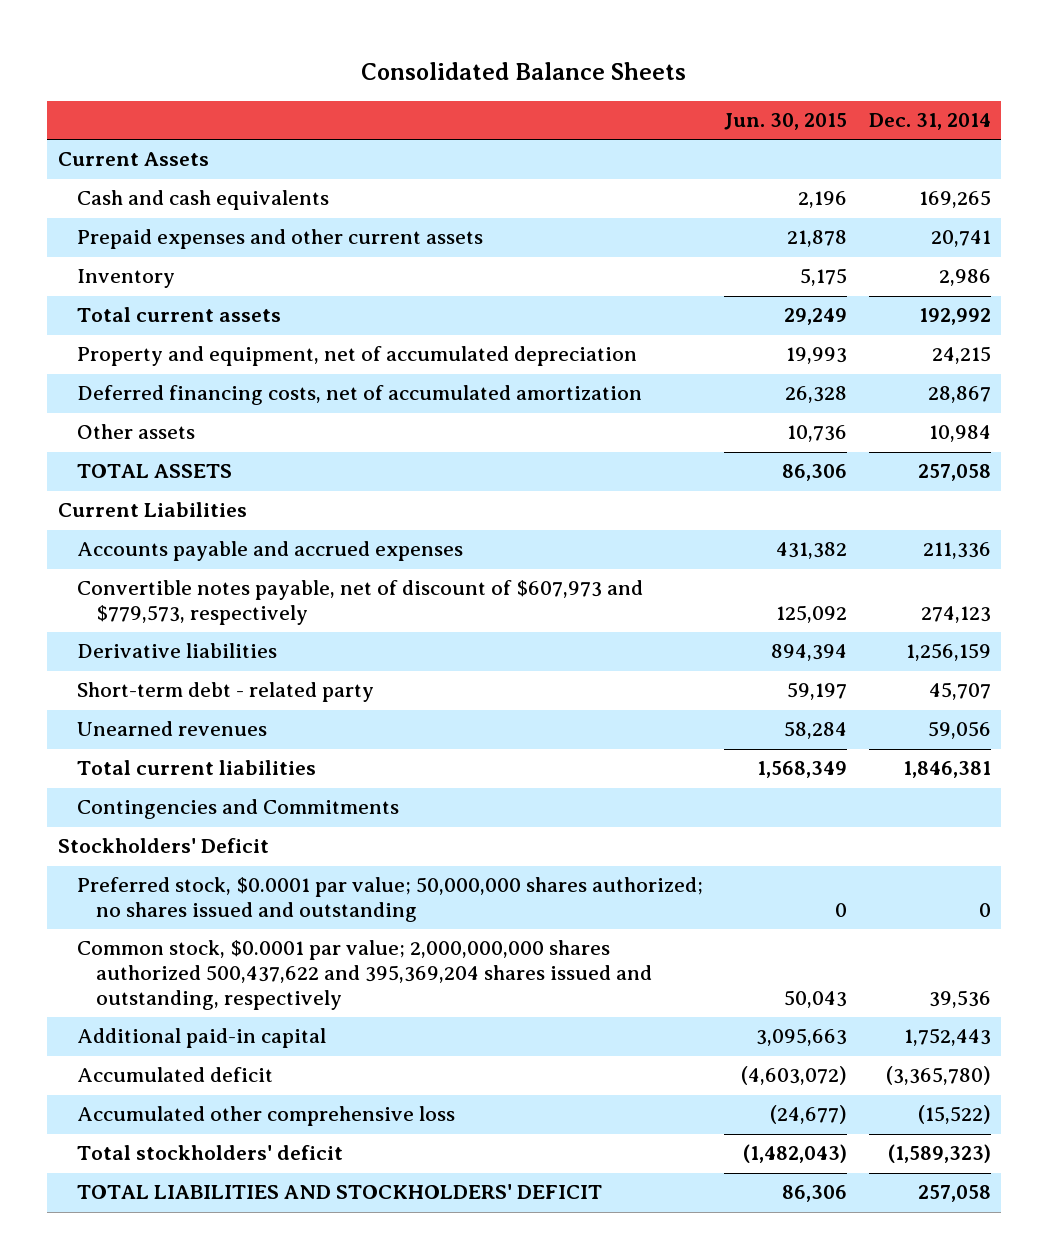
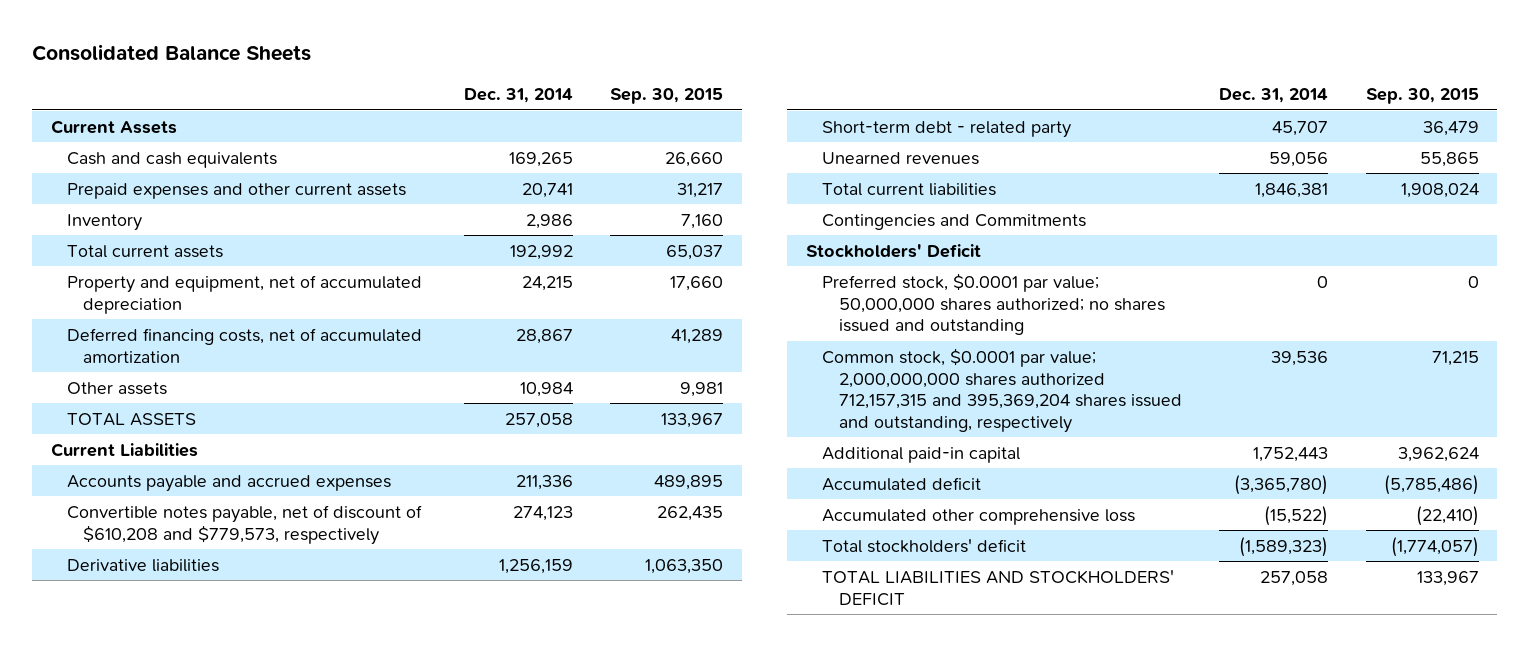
[724,113,848,131] Jun. 30, 2015 -> none
none -> [610,88,724,105] Sep. 30, 2015
[77,580,644,626] Convertible notes payable, net of discount of $607,973 and $779,573, respectively -> [66,504,422,545] Convertible notes payable, net of discount of $610,208 and $779,573, respectively
[77,940,653,1011] Common stock, $0.0001 par value; 2,000,000,000 shares authorized 500,437,622 and 395,369,204 shares issued and outstanding, respectively -> [822,347,1182,434] Common stock, $0.0001 par value; 2,000,000,000 shares authorized 712,157,315 and 395,369,204 shares issued and outstanding, respectively

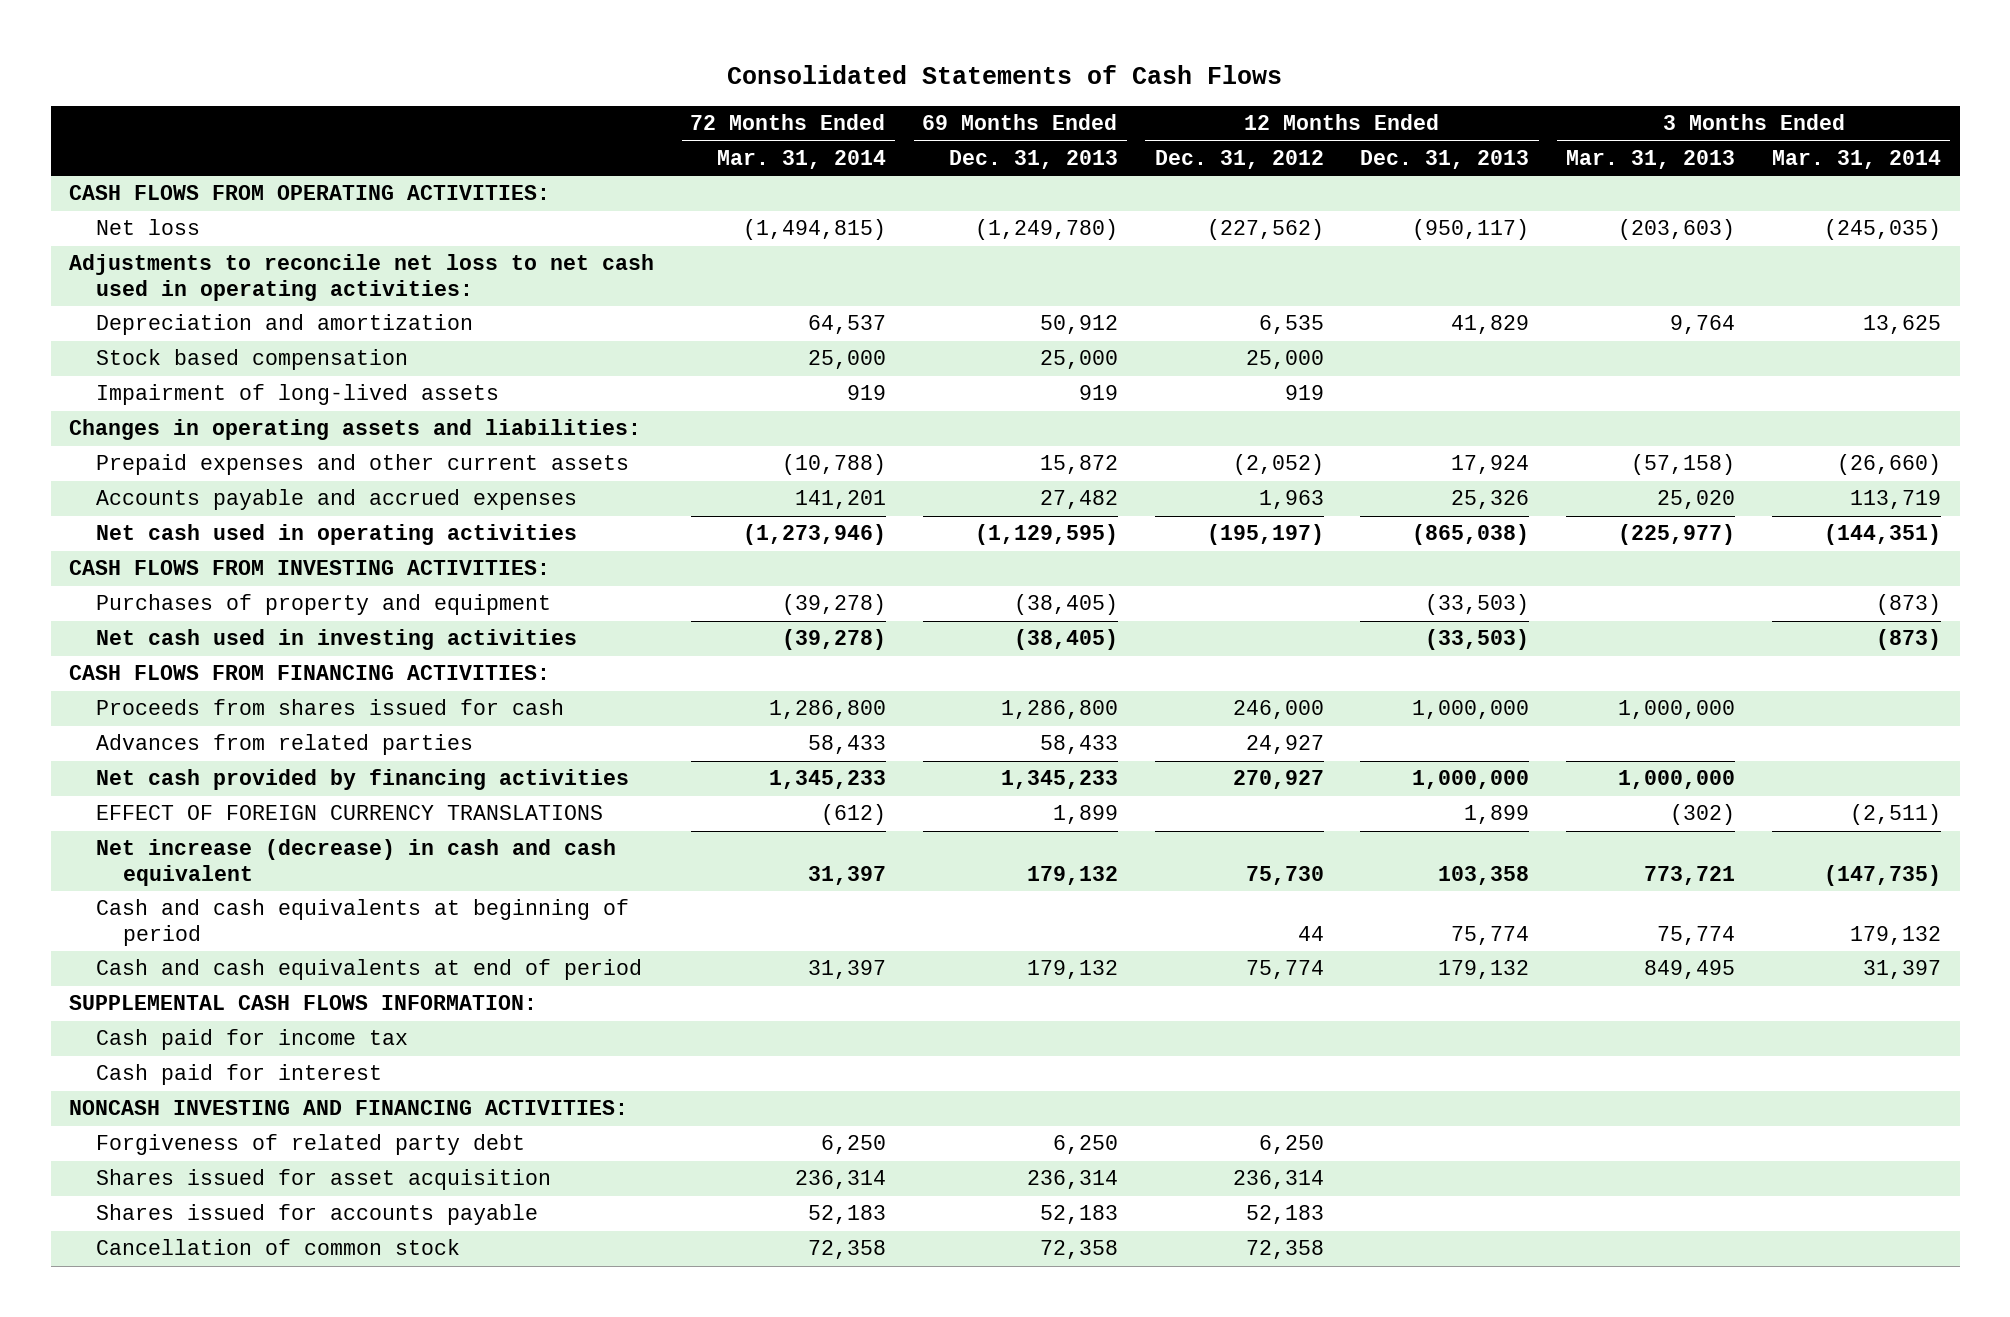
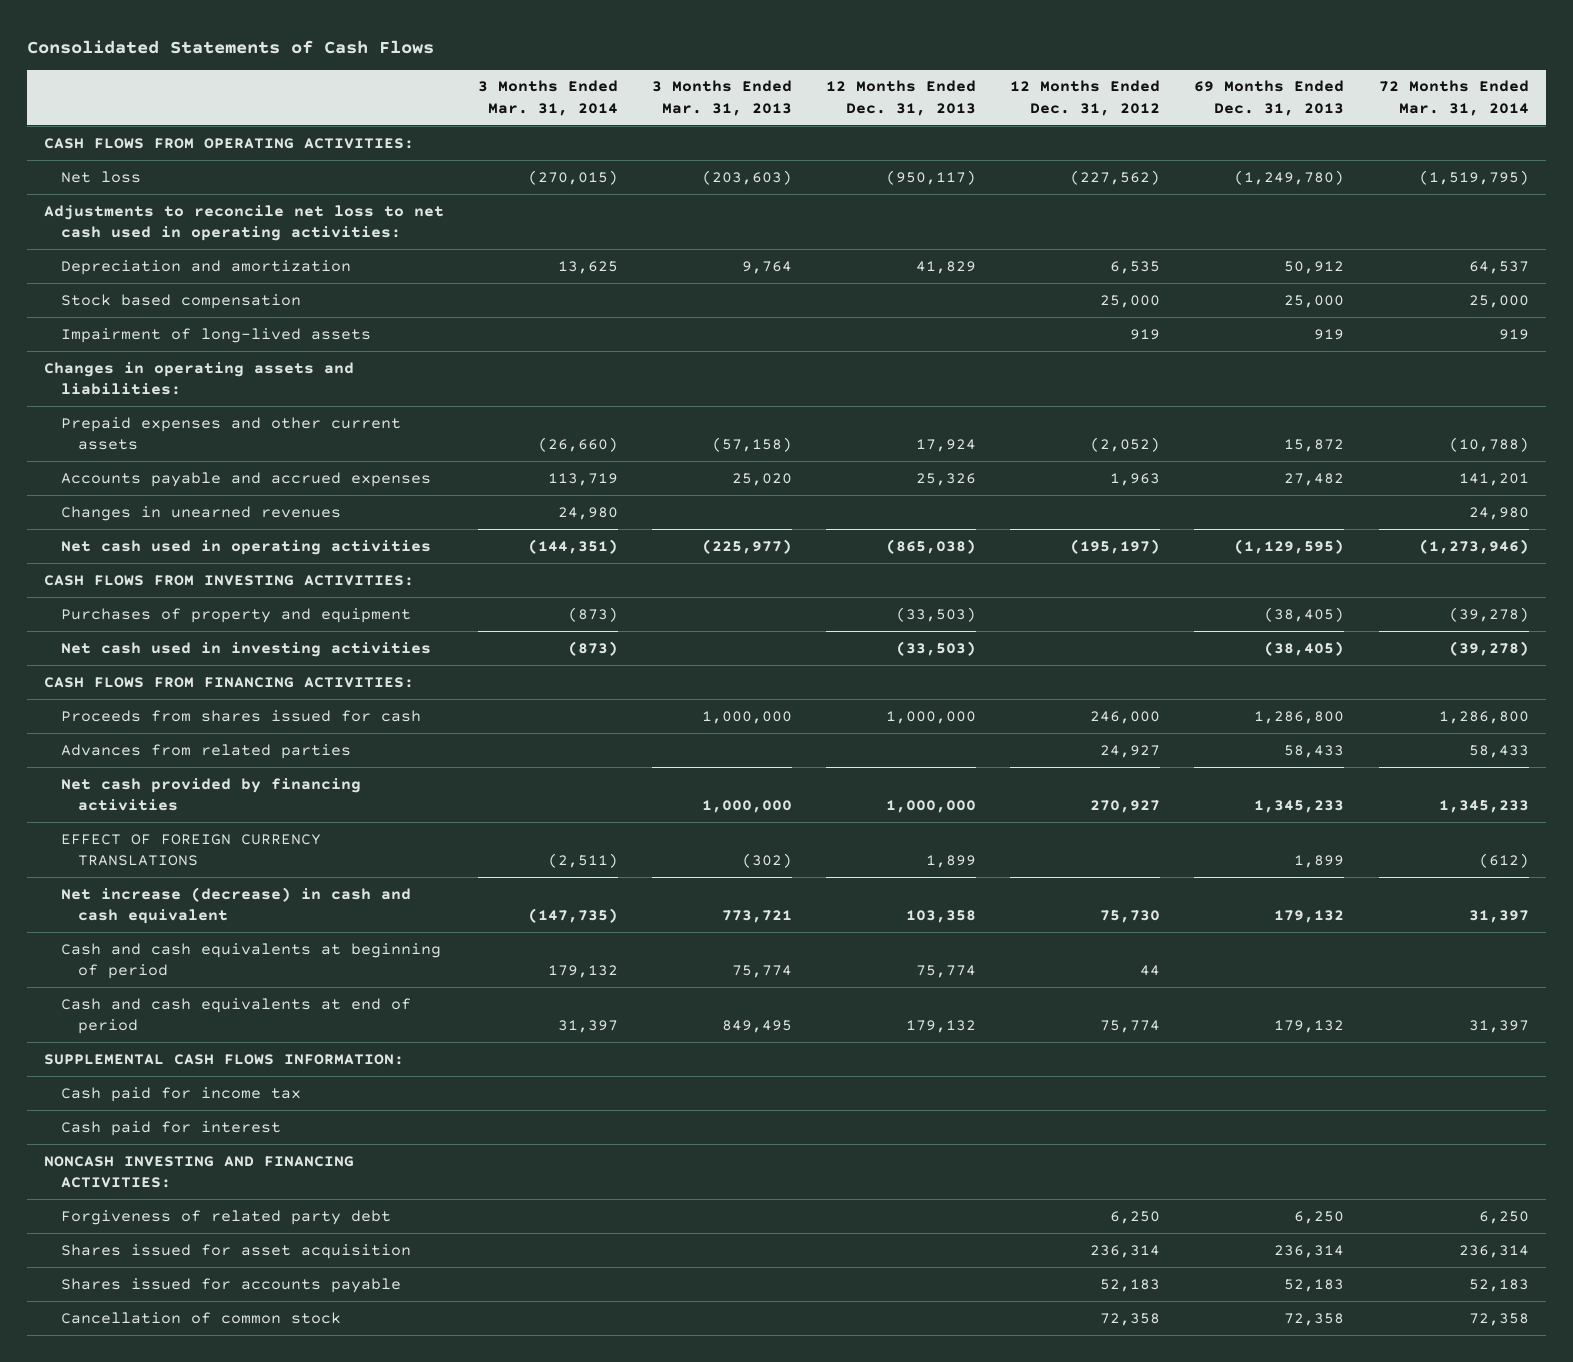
[742,219,886,241] (1,494,815) -> [1418,169,1529,185] (1,519,795)
[1824,219,1942,241] (245,035) -> [528,169,619,185] (270,015)
none -> [61,505,342,521] Changes in unearned revenues

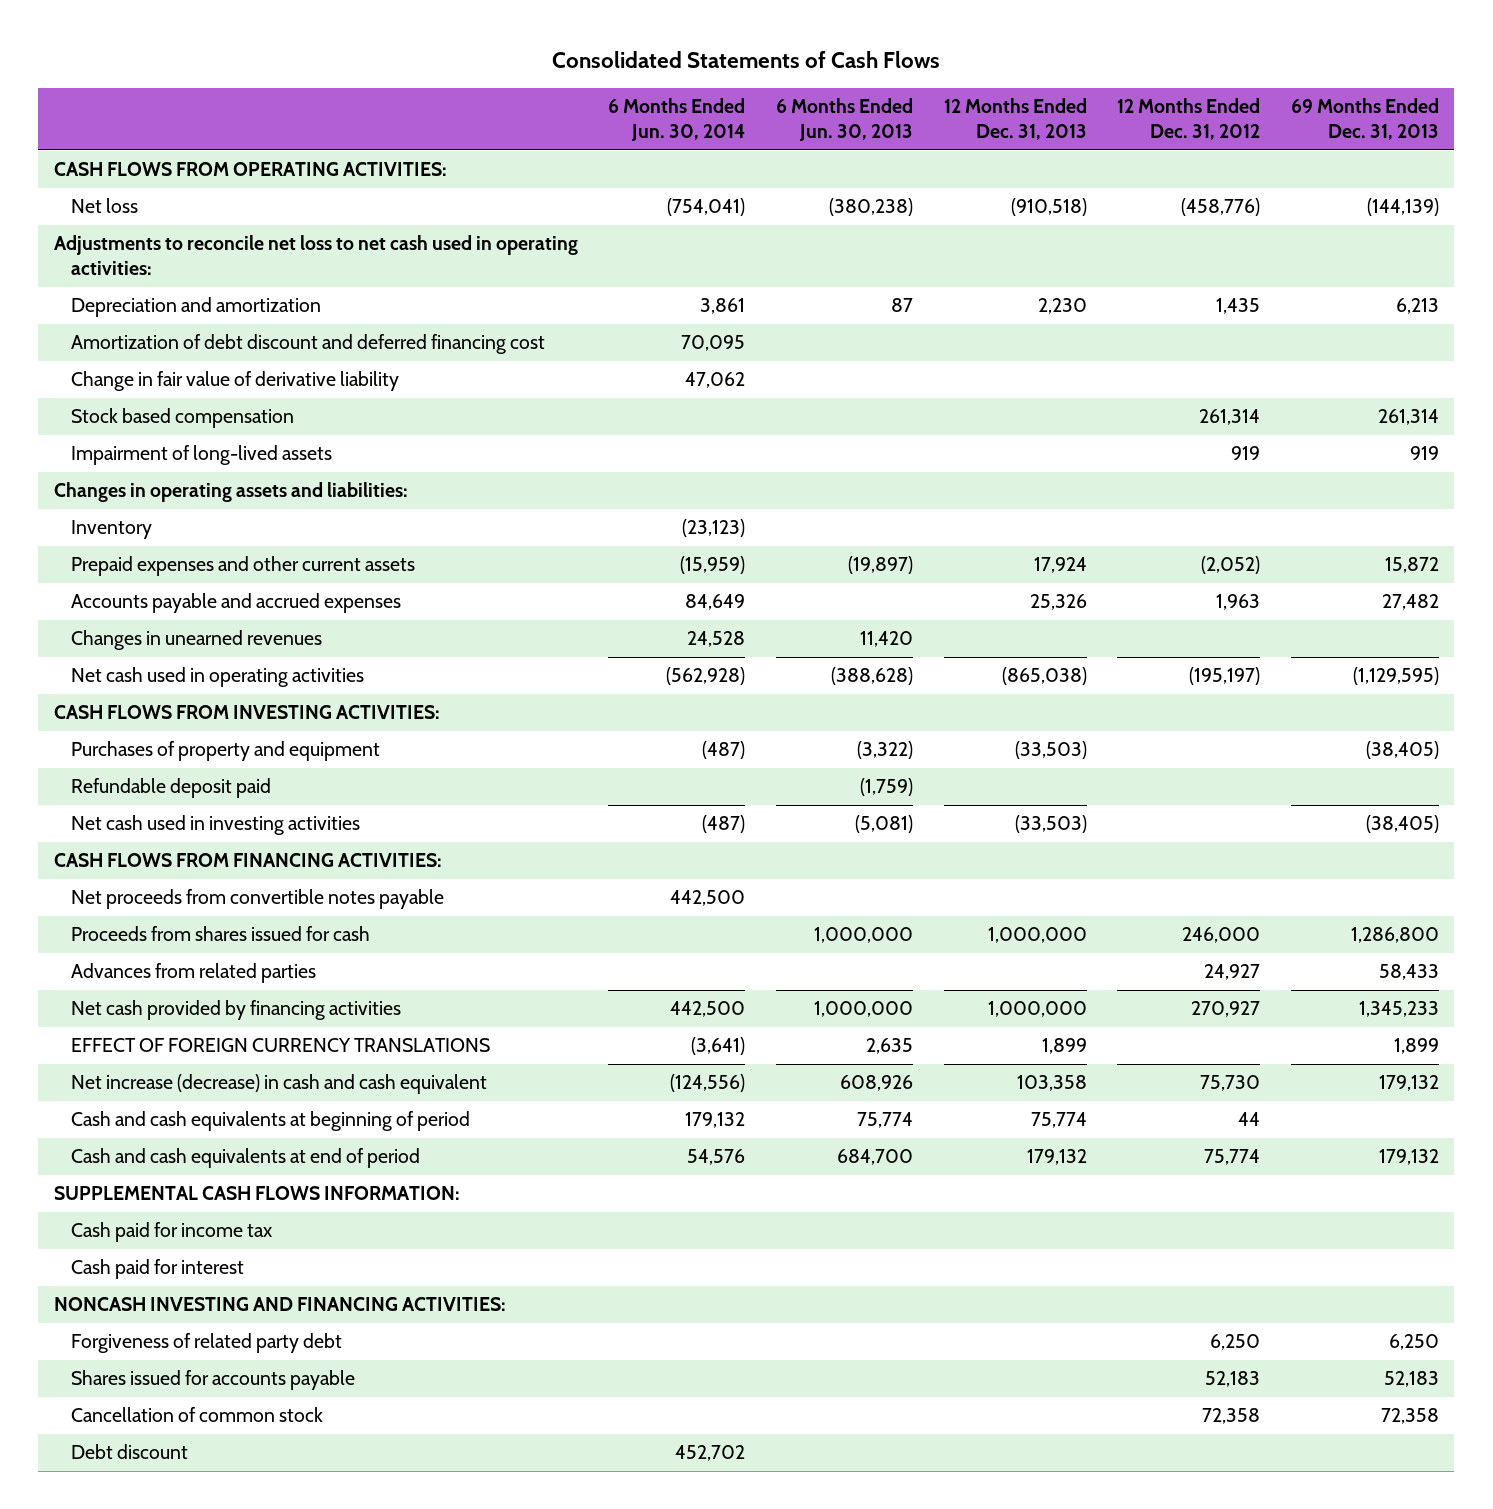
[478,80,619,116] 3 Months Ended Mar. 31, 2014 -> none
[652,80,793,116] 3 Months Ended Mar. 31, 2013 -> none
[1378,80,1529,116] 72 Months Ended Mar. 31, 2014 -> none
none -> [608,98,746,141] 6 Months Ended Jun. 30, 2014
none -> [775,98,913,141] 6 Months Ended Jun. 30, 2013
[886,169,977,185] (950,117) -> [1010,198,1087,217] (910,518)
[1070,169,1161,185] (227,562) -> [1181,198,1261,217] (458,776)
[1234,169,1345,185] (1,249,780) -> [1367,198,1440,217] (144,139)
[916,260,977,274] 41,829 -> [1037,298,1087,315] 2,230
[1110,260,1161,274] 6,535 -> [1216,298,1261,315] 1,435
[1284,260,1345,274] 50,912 -> [1396,298,1440,315] 6,213
none -> [70,334,545,355] Amortization of debt discount and deferred financing cost
none -> [70,371,399,392] Change in fair value of derivative liability
[1100,294,1161,308] 25,000 -> [1199,409,1261,426] 261,314
[1284,294,1345,308] 25,000 -> [1378,409,1440,426] 261,314
none -> [70,520,152,540] Inventory
none -> [70,778,271,799] Refundable deposit paid
none -> [70,889,444,910] Net proceeds from convertible notes payable
[61,1243,412,1259] Shares issued for asset acquisition -> none
none -> [70,1444,188,1460] Debt discount

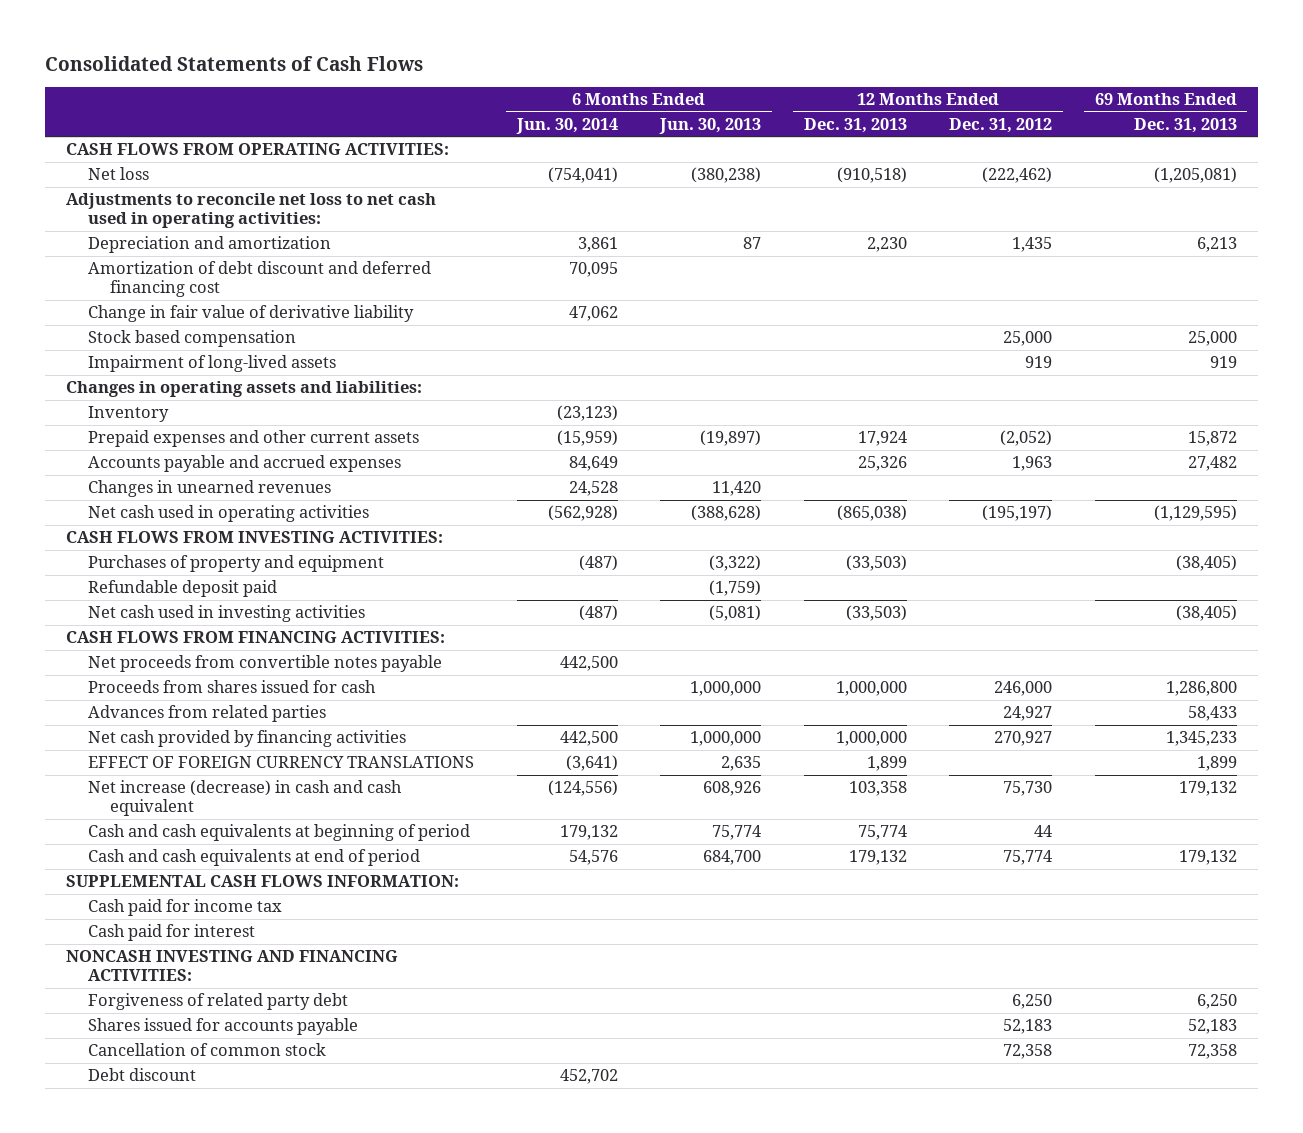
[1181,198,1261,217] (458,776) -> [982,167,1053,184] (222,462)
[1367,198,1440,217] (144,139) -> [1153,167,1237,184] (1,205,081)
[1199,409,1261,426] 261,314 -> [1003,331,1053,347] 25,000
[1378,409,1440,426] 261,314 -> [1187,331,1237,347] 25,000

